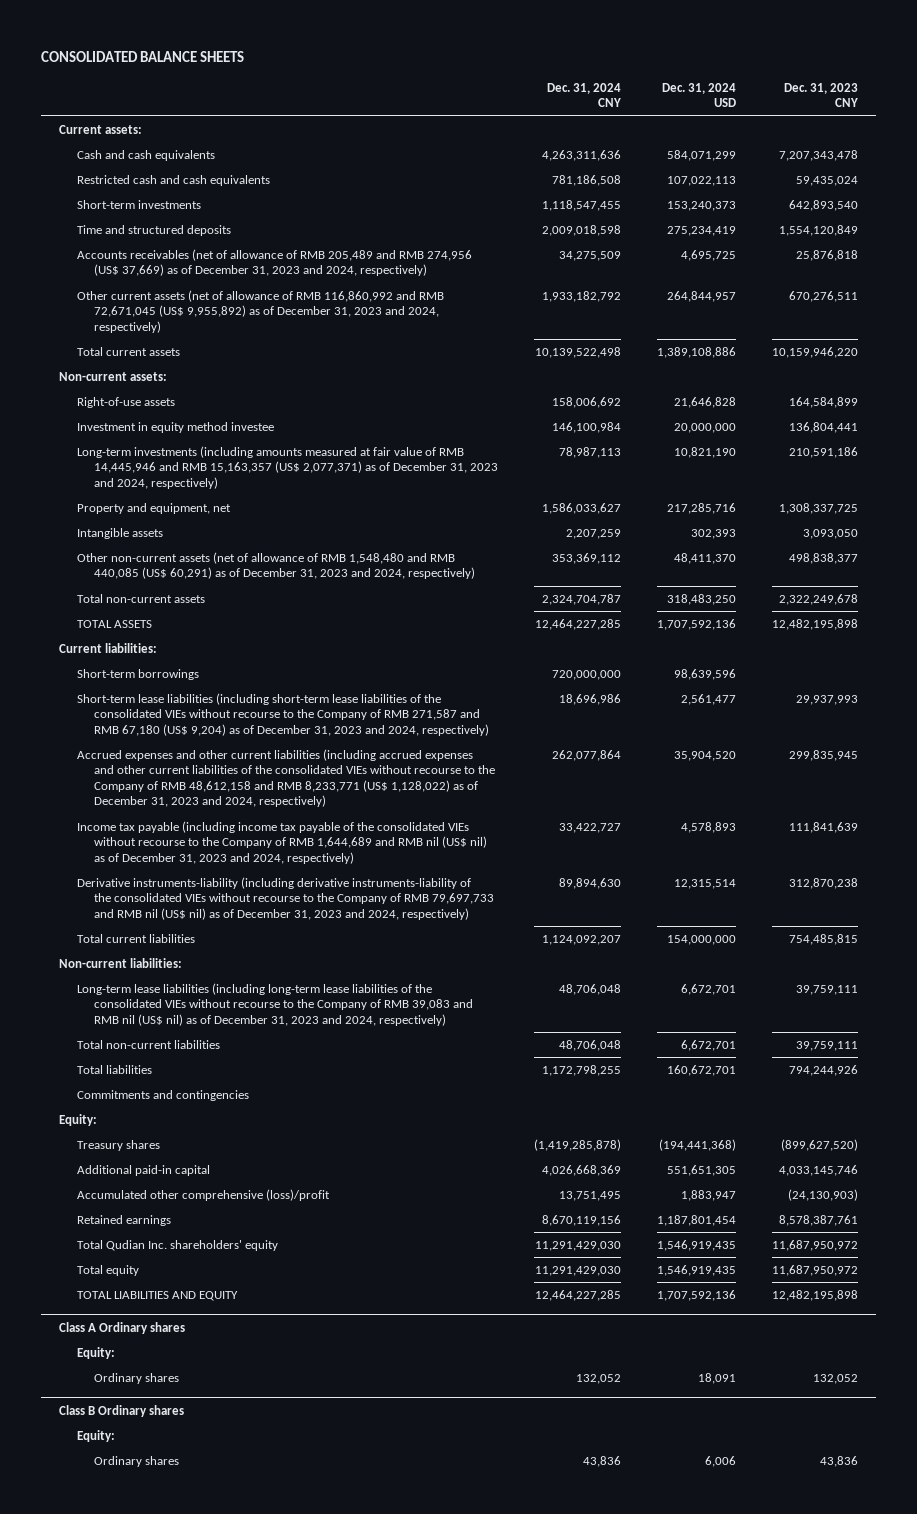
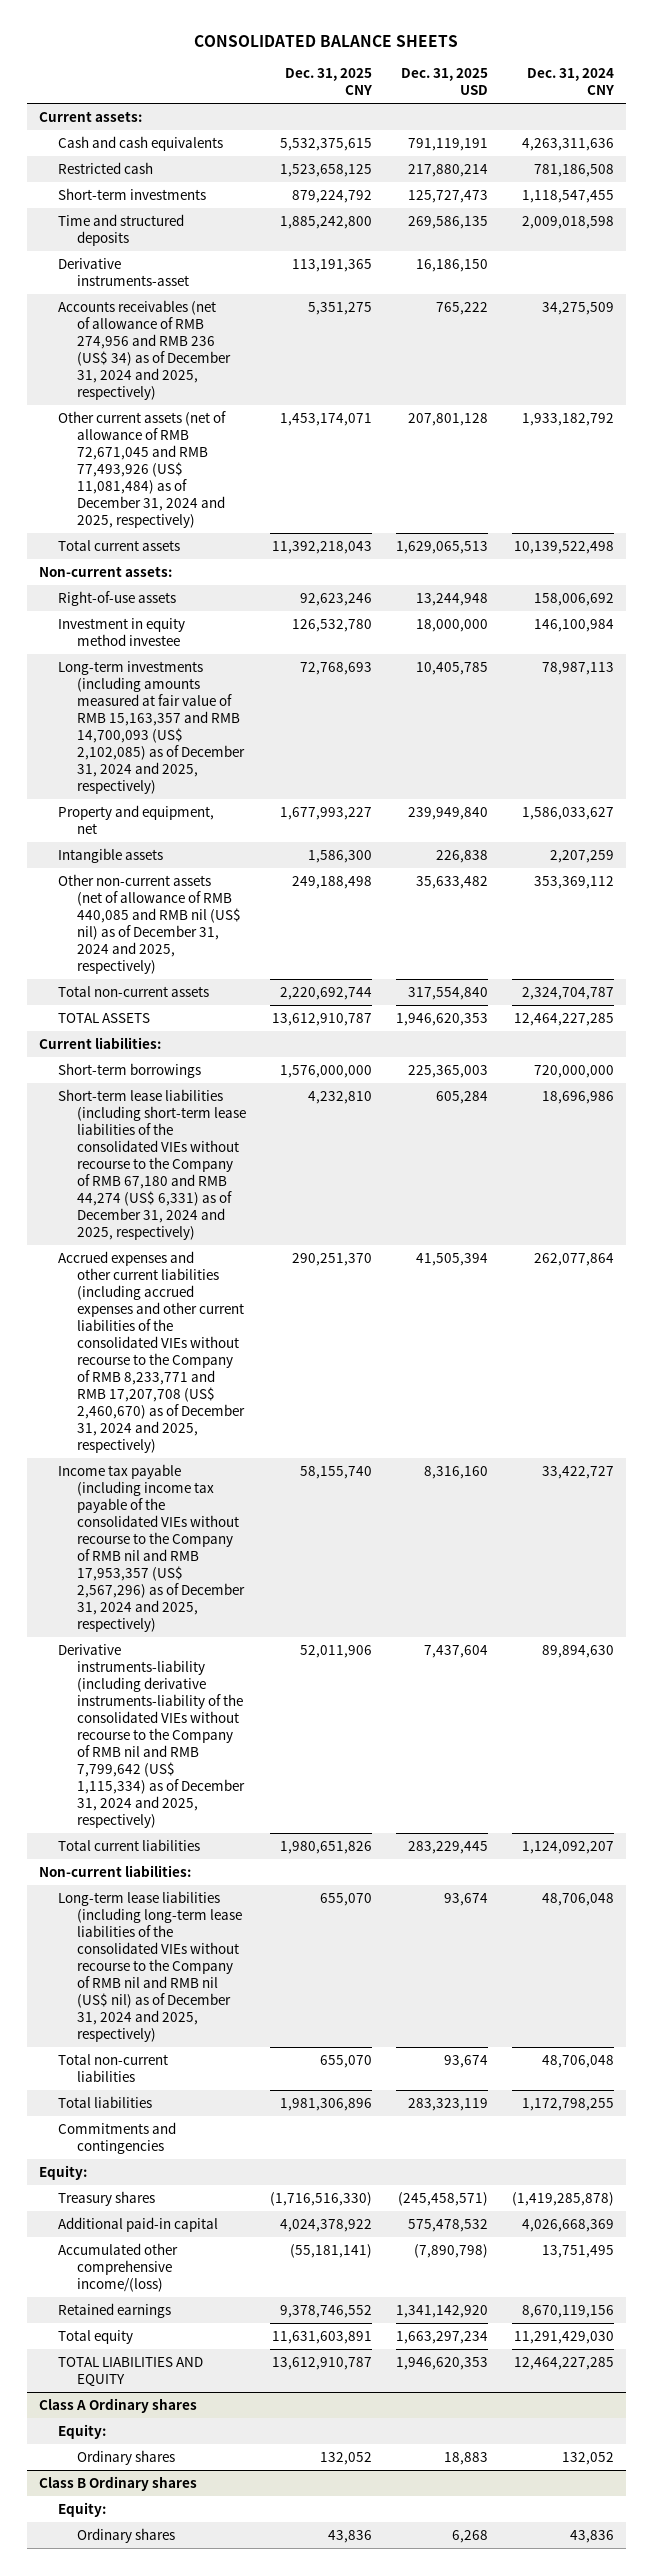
[662,82,737,108] Dec. 31, 2024 USD -> none
[783,82,858,108] Dec. 31, 2023 CNY -> none
none -> [284,68,372,96] Dec. 31, 2025 CNY
none -> [400,68,488,96] Dec. 31, 2025 USD
[76,174,270,186] Restricted cash and cash equivalents -> [57,161,153,174] Restricted cash
none -> [57,257,189,286] Derivative instruments-asset
[76,248,472,277] Accounts receivables (net of allowance of RMB 205,489 and RMB 274,956 (US$ 37,669) as of December 31, 2023 and 2024, respectively) -> [57,299,231,401] Accounts receivables (net of allowance of RMB 274,956 and RMB 236 (US$ 34) as of December 31, 2024 and 2025, respectively)
[76,289,444,333] Other current assets (net of allowance of RMB 116,860,992 and RMB 72,671,045 (US$ 9,955,892) as of December 31, 2023 and 2024, respectively) -> [57,410,226,529] Other current assets (net of allowance of RMB 72,671,045 and RMB 77,493,926 (US$ 11,081,484) as of December 31, 2024 and 2025, respectively)
[76,445,499,489] Long-term investments (including amounts measured at fair value of RMB 14,445,946 and RMB 15,163,357 (US$ 2,077,371) as of December 31, 2023 and 2024, respectively) -> [57,660,245,795] Long-term investments (including amounts measured at fair value of RMB 15,163,357 and RMB 14,700,093 (US$ 2,102,085) as of December 31, 2024 and 2025, respectively)
[76,551,476,580] Other non-current assets (net of allowance of RMB 1,548,480 and RMB 440,085 (US$ 60,291) as of December 31, 2023 and 2024, respectively) -> [57,873,241,975] Other non-current assets (net of allowance of RMB 440,085 and RMB nil (US$ nil) as of December 31, 2024 and 2025, respectively)
[76,692,490,736] Short-term lease liabilities (including short-term lease liabilities of the consolidated VIEs without recourse to the Company of RMB 271,587 and RMB 67,180 (US$ 9,204) as of December 31, 2023 and 2024, respectively) -> [57,1088,246,1241] Short-term lease liabilities (including short-term lease liabilities of the consolidated VIEs without recourse to the Company of RMB 67,180 and RMB 44,274 (US$ 6,331) as of December 31, 2024 and 2025, respectively)
[76,748,496,808] Accrued expenses and other current liabilities (including accrued expenses and other current liabilities of the consolidated VIEs without recourse to the Company of RMB 48,612,158 and RMB 8,233,771 (US$ 1,128,022) as of December 31, 2023 and 2024, respectively) -> [57,1250,245,1454] Accrued expenses and other current liabilities (including accrued expenses and other current liabilities of the consolidated VIEs without recourse to the Company of RMB 8,233,771 and RMB 17,207,708 (US$ 2,460,670) as of December 31, 2024 and 2025, respectively)
[76,820,488,864] Income tax payable (including income tax payable of the consolidated VIEs without recourse to the Company of RMB 1,644,689 and RMB nil (US$ nil) as of December 31, 2023 and 2024, respectively) -> [57,1463,245,1633] Income tax payable (including income tax payable of the consolidated VIEs without recourse to the Company of RMB nil and RMB 17,953,357 (US$ 2,567,296) as of December 31, 2024 and 2025, respectively)
[76,876,495,920] Derivative instruments-liability (including derivative instruments-liability of the consolidated VIEs without recourse to the Company of RMB 79,697,733 and RMB nil (US$ nil) as of December 31, 2023 and 2024, respectively) -> [57,1643,245,1829] Derivative instruments-liability (including derivative instruments-liability of the consolidated VIEs without recourse to the Company of RMB nil and RMB 7,799,642 (US$ 1,115,334) as of December 31, 2024 and 2025, respectively)
[76,982,474,1026] Long-term lease liabilities (including long-term lease liabilities of the consolidated VIEs without recourse to the Company of RMB 39,083 and RMB nil (US$ nil) as of December 31, 2023 and 2024, respectively) -> [57,1890,242,2043] Long-term lease liabilities (including long-term lease liabilities of the consolidated VIEs without recourse to the Company of RMB nil and RMB nil (US$ nil) as of December 31, 2024 and 2025, respectively)
[76,1188,330,1201] Accumulated other comprehensive (loss)/profit -> [57,2242,178,2292] Accumulated other comprehensive income/(loss)
[76,1239,278,1251] Total Qudian Inc. shareholders' equity -> none

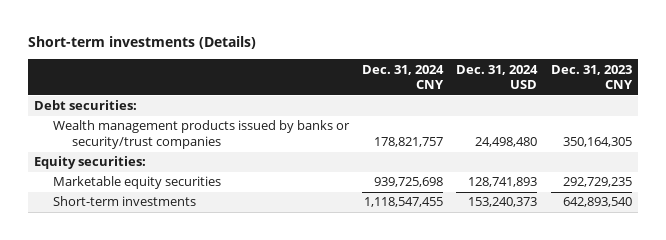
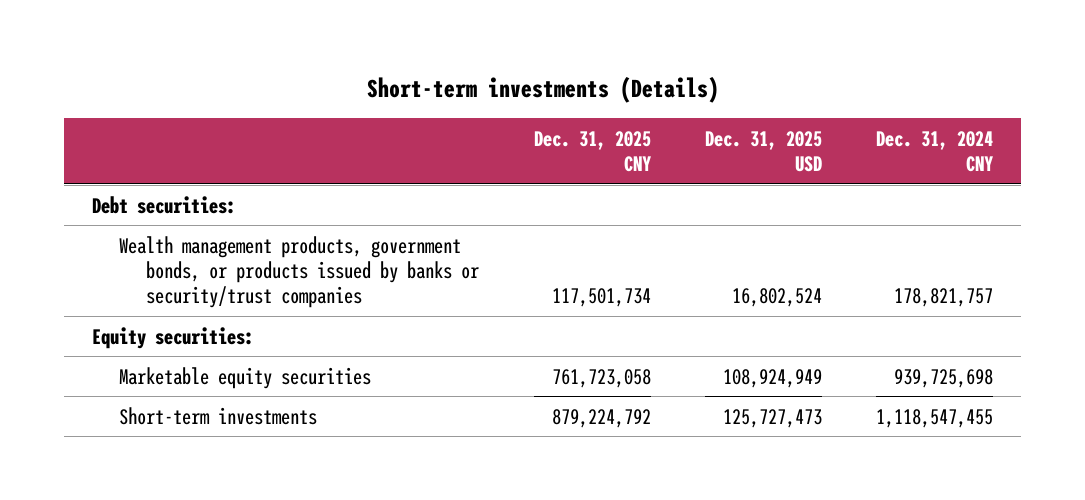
[456,64,539,90] Dec. 31, 2024 USD -> none
[550,64,633,90] Dec. 31, 2023 CNY -> none
none -> [533,130,651,173] Dec. 31, 2025 CNY
none -> [705,130,823,173] Dec. 31, 2025 USD
[53,120,351,149] Wealth management products issued by banks or security/trust companies -> [118,235,480,308] Wealth management products, government bonds, or products issued by banks or security/trust companies

